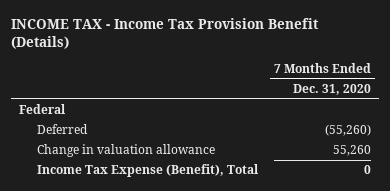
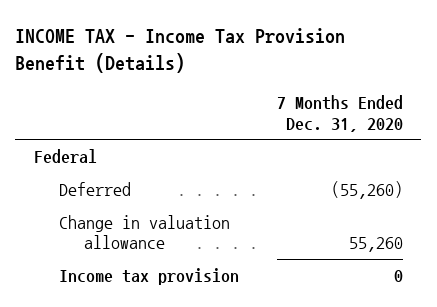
[37,164,260,178] Income Tax Expense (Benefit), Total -> [59,267,240,285] Income tax provision

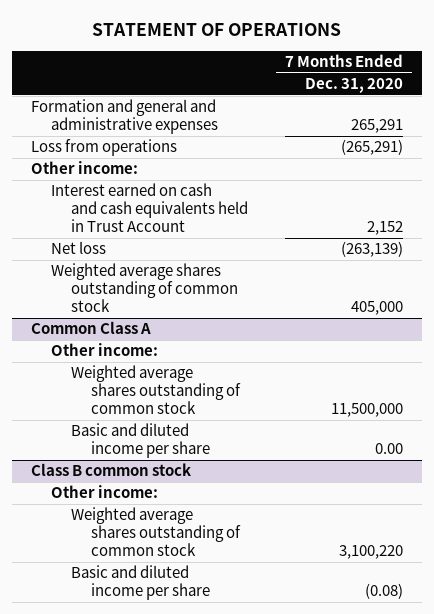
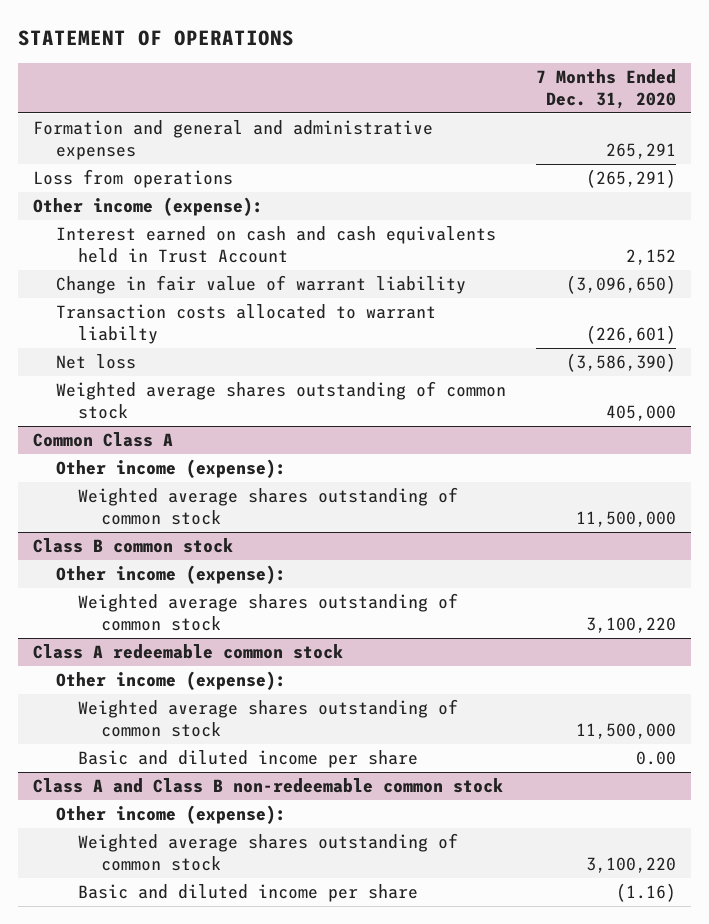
[31,161,139,175] Other income: -> [33,197,264,217] Other income (expense):
none -> [55,275,466,295] Change in fair value of warrant liability
none -> [55,304,436,345] Transaction costs allocated to warrant liabilty
[341,241,404,258] (263,139) -> [566,353,677,373] (3,586,390)
[50,343,158,357] Other income: -> [55,459,286,479] Other income (expense):
[70,423,210,459] Basic and diluted income per share -> none
[50,485,158,499] Other income: -> [55,565,286,585] Other income (expense):
none -> [33,644,344,660] Class A redeemable common stock
none -> [55,671,286,691] Other income (expense):
none -> [78,699,459,738] Weighted average shares outstanding of common stock
[365,583,404,600] (0.08) -> [636,751,677,766] 0.00
none -> [33,778,504,794] Class A and Class B non-redeemable common stock
none -> [55,805,286,825] Other income (expense):
none -> [78,833,459,872] Weighted average shares outstanding of common stock
none -> [78,884,419,903] Basic and diluted income per share

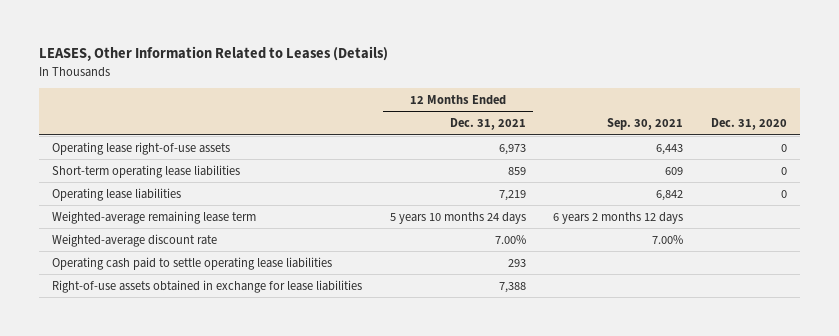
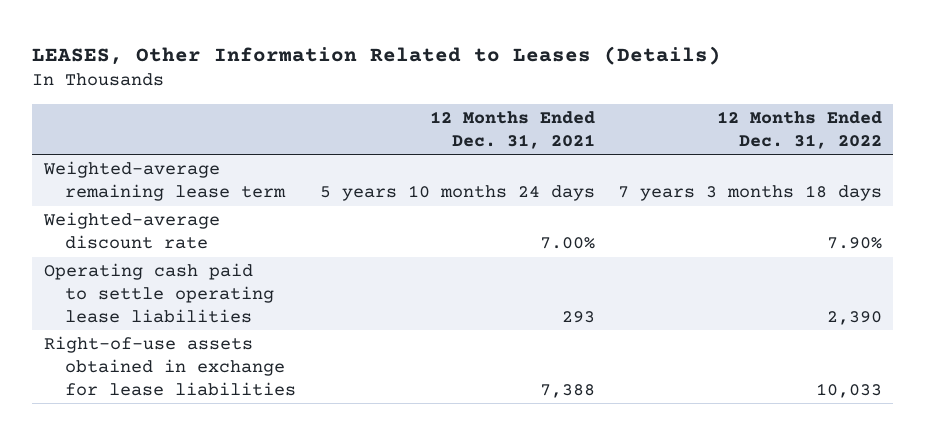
[607,118,684,131] Sep. 30, 2021 -> none
[710,118,787,131] Dec. 31, 2020 -> none
none -> [716,110,882,149] 12 Months Ended Dec. 31, 2022
[52,141,231,155] Operating lease right-of-use assets -> none
[52,164,241,178] Short-term operating lease liabilities -> none
[52,187,182,201] Operating lease liabilities -> none

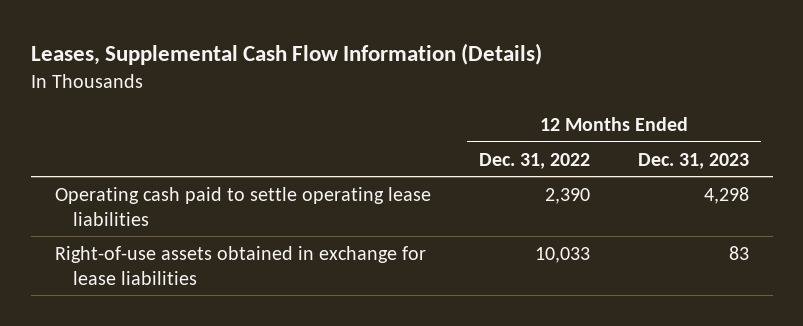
[32,45,722,65] LEASES, Other Information Related to Leases (Details) -> [30,43,542,66] Leases, Supplemental Cash Flow Information (Details)
[429,110,595,149] 12 Months Ended Dec. 31, 2021 -> none
none -> [637,152,749,169] Dec. 31, 2023
[42,161,287,201] Weighted-average remaining lease term -> none
[42,212,220,249] Weighted-average discount rate -> none

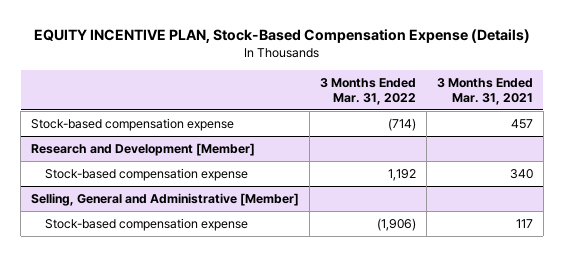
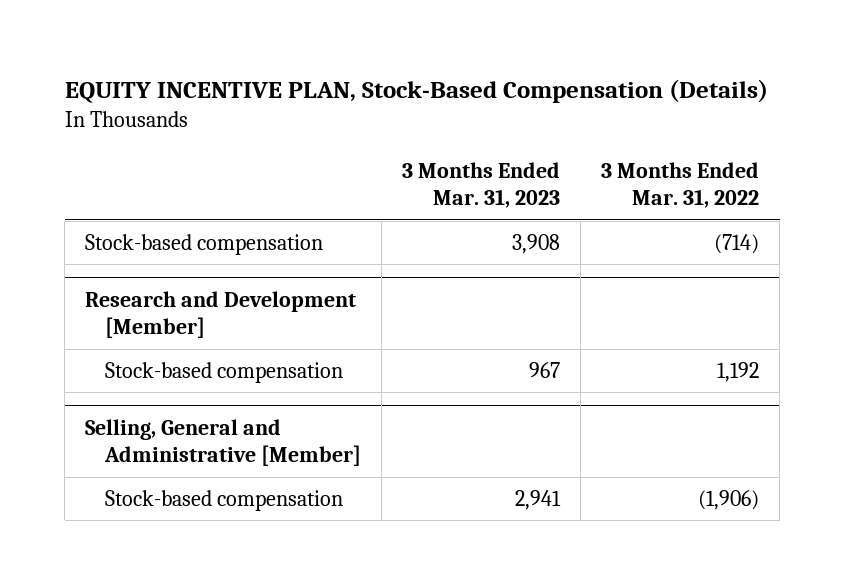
[34,29,531,44] EQUITY INCENTIVE PLAN, Stock-Based Compensation Expense (Details) -> [64,79,768,104] EQUITY INCENTIVE PLAN, Stock-Based Compensation (Details)
[436,77,533,105] 3 Months Ended Mar. 31, 2021 -> none
none -> [402,161,561,209] 3 Months Ended Mar. 31, 2023
[31,117,235,131] Stock-based compensation expense -> [85,233,324,255] Stock-based compensation
[44,167,248,181] Stock-based compensation expense -> [105,361,344,383] Stock-based compensation
[44,217,248,231] Stock-based compensation expense -> [105,489,344,511] Stock-based compensation

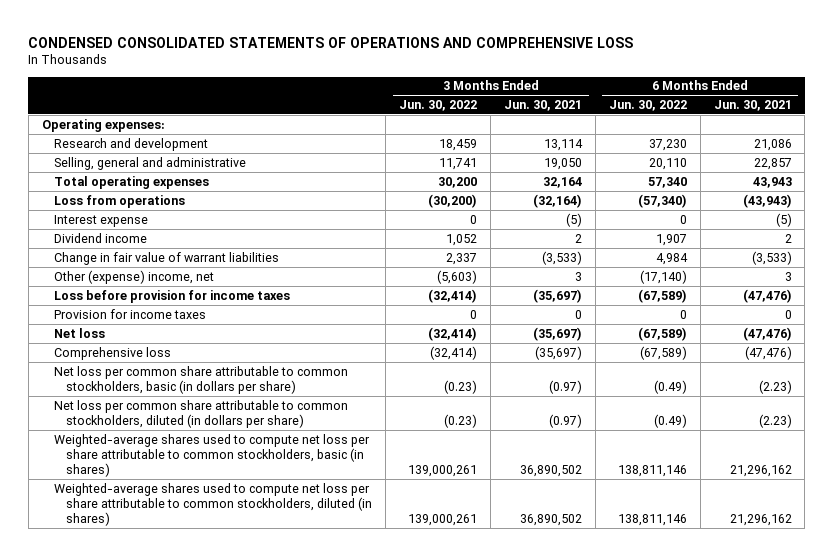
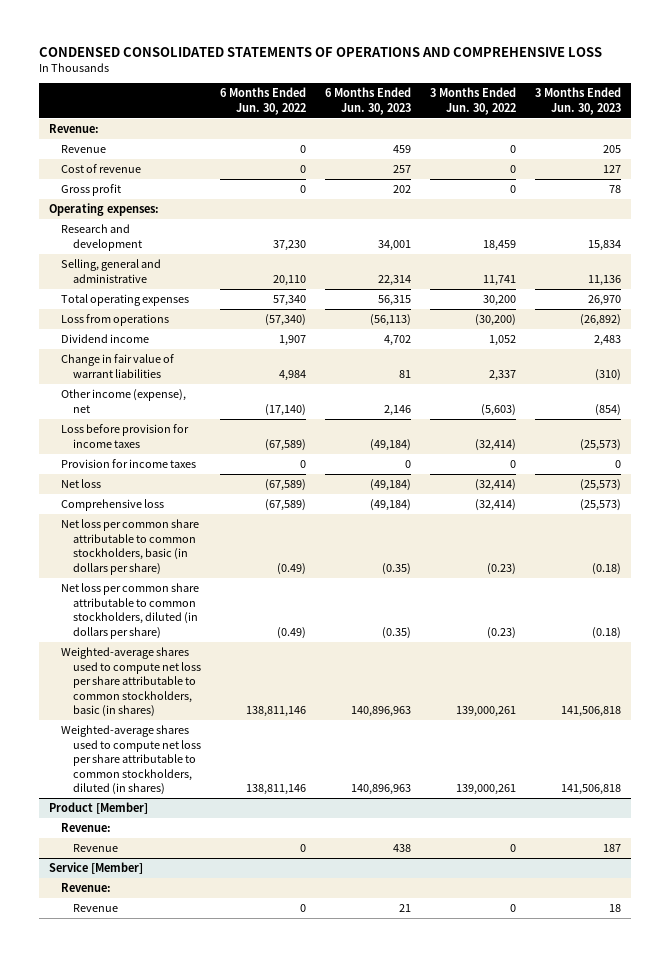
[503,99,582,111] Jun. 30, 2021 -> none
[713,99,792,111] Jun. 30, 2021 -> none
none -> [325,87,412,115] 6 Months Ended Jun. 30, 2023
none -> [535,87,622,115] 3 Months Ended Jun. 30, 2023
none -> [48,124,99,134] Revenue:
none -> [60,145,106,154] Revenue
none -> [60,164,141,174] Cost of revenue
none -> [60,184,121,197] Gross profit
[54,214,149,227] Interest expense -> none
[54,269,215,284] Other (expense) income, net -> [60,389,186,413] Other income (expense), net
none -> [48,802,148,815] Product [Member]
none -> [60,823,111,833] Revenue:
none -> [73,844,119,853] Revenue
none -> [48,862,143,875] Service [Member]
none -> [60,883,111,893] Revenue:
none -> [73,904,119,913] Revenue

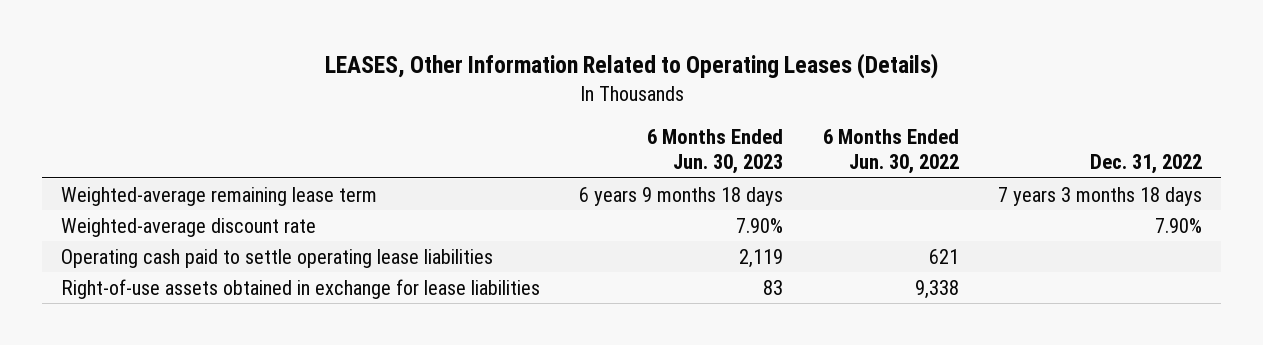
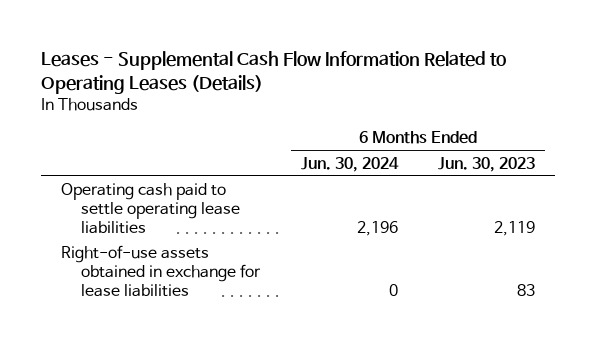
[324,53,938,80] LEASES, Other Information Related to Operating Leases (Details) -> [40,50,506,94] Leases - Supplemental Cash Flow Information Related to Operating Leases (Details)
[822,129,959,175] 6 Months Ended Jun. 30, 2022 -> none
[1089,154,1202,175] Dec. 31, 2022 -> none
none -> [300,156,399,172] Jun. 30, 2024
[61,186,378,206] Weighted-average remaining lease term -> none
[61,217,317,237] Weighted-average discount rate -> none

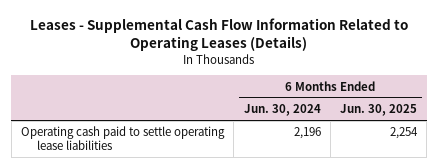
[438,156,536,172] Jun. 30, 2023 -> none
none -> [339,104,417,117] Jun. 30, 2025
[61,245,262,297] Right-of-use assets obtained in exchange for lease liabilities -> none

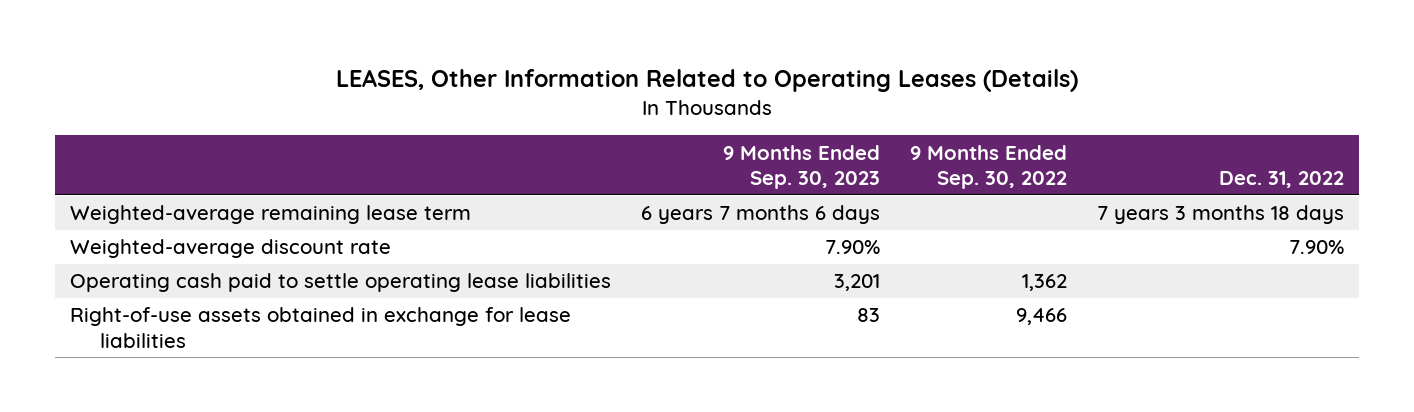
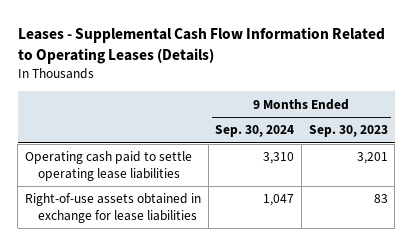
[335,68,1078,92] LEASES, Other Information Related to Operating Leases (Details) -> [17,26,385,64] Leases - Supplemental Cash Flow Information Related to Operating Leases (Details)
[909,144,1067,189] 9 Months Ended Sep. 30, 2022 -> none
[1218,170,1344,188] Dec. 31, 2022 -> none
none -> [215,125,295,138] Sep. 30, 2024
[70,205,472,225] Weighted-average remaining lease term -> none
[70,239,392,259] Weighted-average discount rate -> none

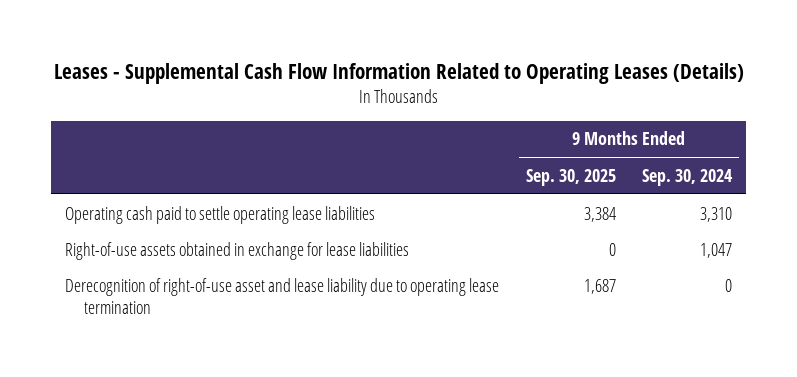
[308,125,388,138] Sep. 30, 2023 -> none
none -> [525,168,616,186] Sep. 30, 2025
none -> [64,277,499,314] Derecognition of right-of-use asset and lease liability due to operating lease termination

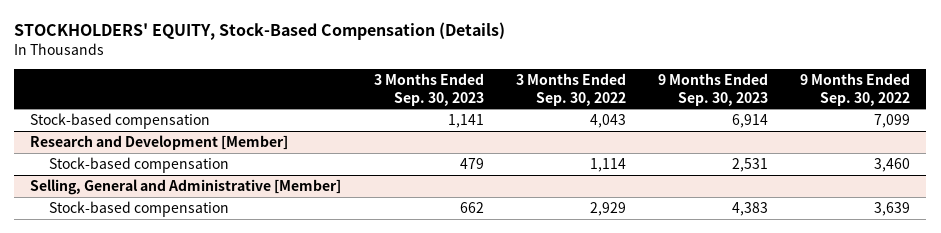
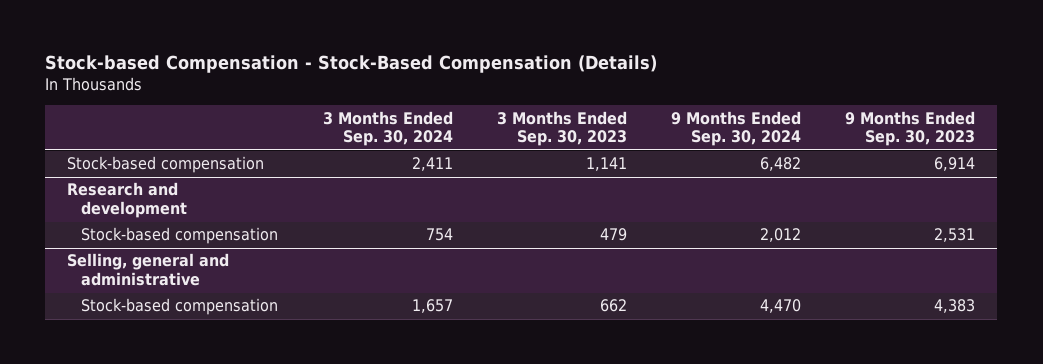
[14,22,506,41] STOCKHOLDERS' EQUITY, Stock-Based Compensation (Details) -> [45,55,658,74] Stock-based Compensation - Stock-Based Compensation (Details)
[515,73,626,106] 3 Months Ended Sep. 30, 2022 -> none
[800,73,911,106] 9 Months Ended Sep. 30, 2022 -> none
none -> [322,110,453,147] 3 Months Ended Sep. 30, 2024
none -> [671,110,802,147] 9 Months Ended Sep. 30, 2024
[30,134,289,150] Research and Development [Member] -> [67,182,188,219] Research and development
[30,178,342,195] Selling, General and Administrative [Member] -> [67,253,230,287] Selling, general and administrative

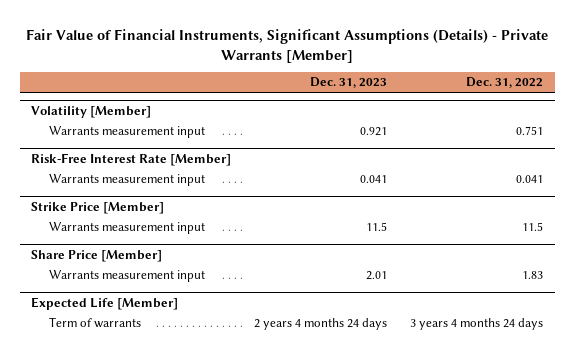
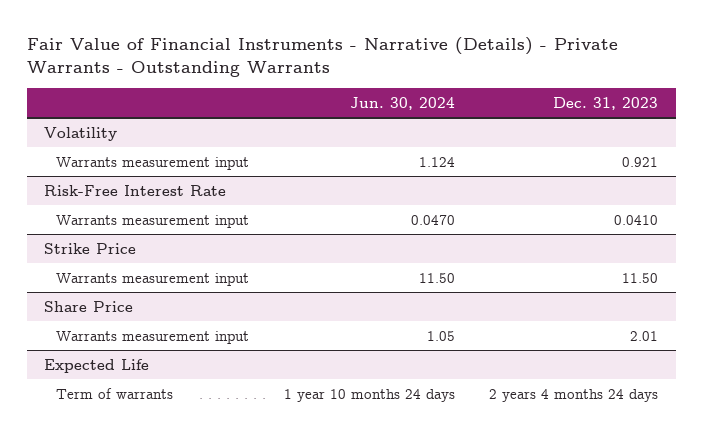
[26,28,549,63] Fair Value of Financial Instruments, Significant Assumptions (Details) - Private Warrants [Member] -> [26,36,618,78] Fair Value of Financial Instruments - Narrative (Details) - Private Warrants - Outstanding Warrants
[466,77,544,89] Dec. 31, 2022 -> none
none -> [349,96,455,110] Jun. 30, 2024
[31,106,152,119] Volatility [Member] -> [44,126,118,141] Volatility
[31,153,232,167] Risk-Free Interest Rate [Member] -> [44,184,227,196] Risk-Free Interest Rate
[360,175,388,184] 0.041 -> [614,214,659,225] 0.0410
[31,202,165,215] Strike Price [Member] -> [44,242,137,254] Strike Price
[366,222,388,232] 11.5 -> [622,272,659,283] 11.50
[31,250,163,263] Share Price [Member] -> [44,300,134,312] Share Price
[31,297,179,311] Expected Life [Member] -> [44,358,150,373] Expected Life

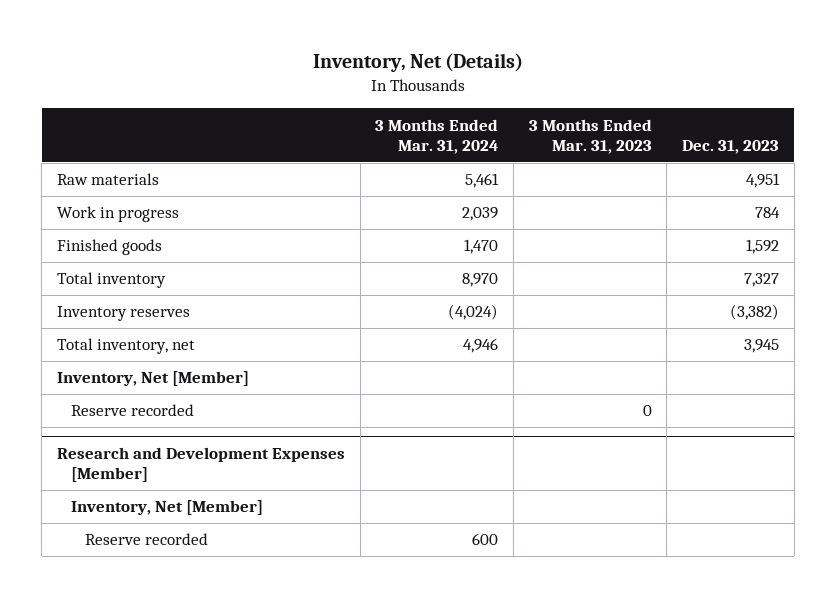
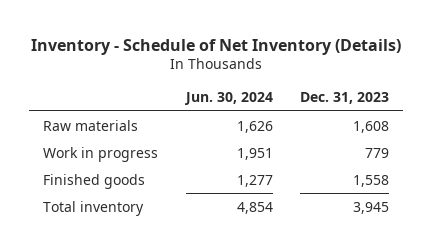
[313,53,524,73] Inventory, Net (Details) -> [31,38,402,55] Inventory - Schedule of Net Inventory (Details)
[375,118,499,154] 3 Months Ended Mar. 31, 2024 -> none
[528,118,652,154] 3 Months Ended Mar. 31, 2023 -> none
none -> [183,91,273,105] Jun. 30, 2024
[56,306,190,322] Inventory reserves -> none
[56,338,195,355] Total inventory, net -> none
[56,371,249,387] Inventory, Net [Member] -> none
[71,404,195,417] Reserve recorded -> none
[56,447,345,483] Research and Development Expenses [Member] -> none
[71,500,264,516] Inventory, Net [Member] -> none
[85,533,209,546] Reserve recorded -> none
[746,173,781,189] 4,951 -> [353,120,390,133] 1,608
[755,207,781,219] 784 -> [365,147,390,158] 779
[746,239,780,255] 1,592 -> [353,174,390,187] 1,558
[744,273,780,288] 7,327 -> [353,201,390,214] 3,945

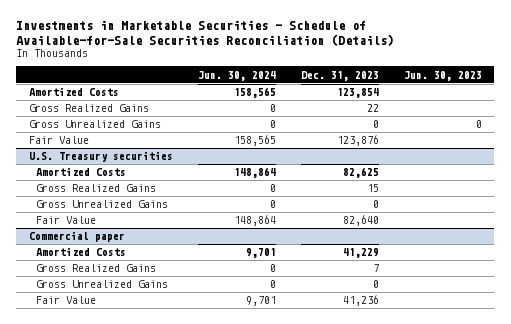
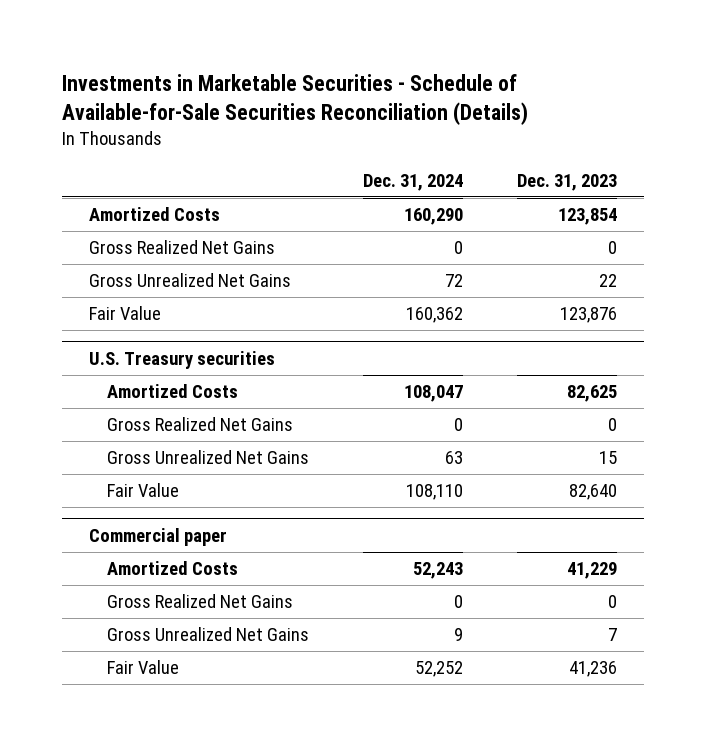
[197,70,276,81] Jun. 30, 2024 -> none
[403,70,482,81] Jun. 30, 2023 -> none
none -> [362,173,463,191] Dec. 31, 2024
[28,120,161,129] Gross Unrealized Gains -> none
none -> [88,240,275,255] Gross Realized Net Gains
[28,104,149,113] Gross Realized Gains -> [88,273,291,288] Gross Unrealized Net Gains
[36,200,169,209] Gross Unrealized Gains -> none
none -> [107,417,294,432] Gross Realized Net Gains
[36,184,157,193] Gross Realized Gains -> [107,450,310,465] Gross Unrealized Net Gains
[36,280,169,289] Gross Unrealized Gains -> none
none -> [107,594,294,609] Gross Realized Net Gains
[36,264,157,273] Gross Realized Gains -> [107,627,310,642] Gross Unrealized Net Gains

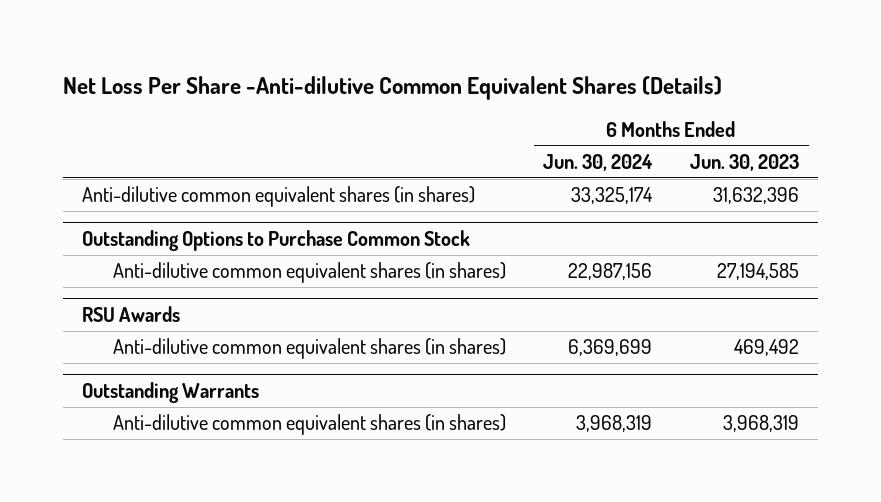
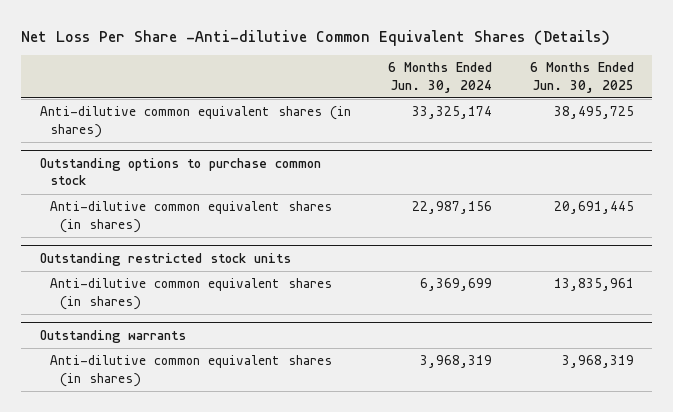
[690,154,800,172] Jun. 30, 2023 -> none
none -> [529,62,634,93] 6 Months Ended Jun. 30, 2025
[81,229,470,251] Outstanding Options to Purchase Common Stock -> [39,158,321,186] Outstanding options to purchase common stock
[81,305,180,322] RSU Awards -> [39,253,291,267] Outstanding restricted stock units
[81,381,259,403] Outstanding Warrants -> [39,330,186,344] Outstanding warrants

